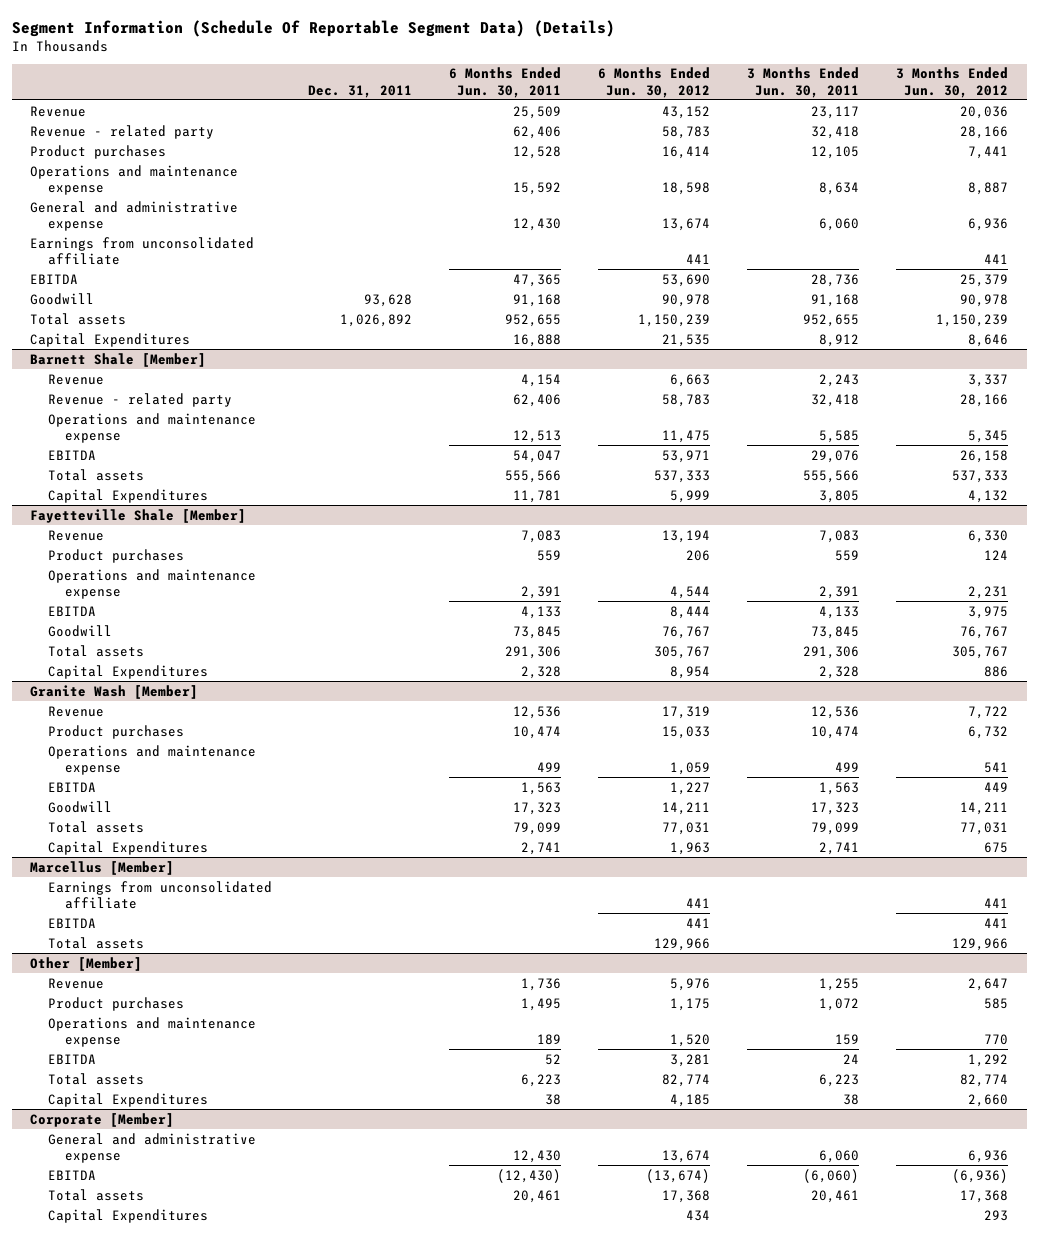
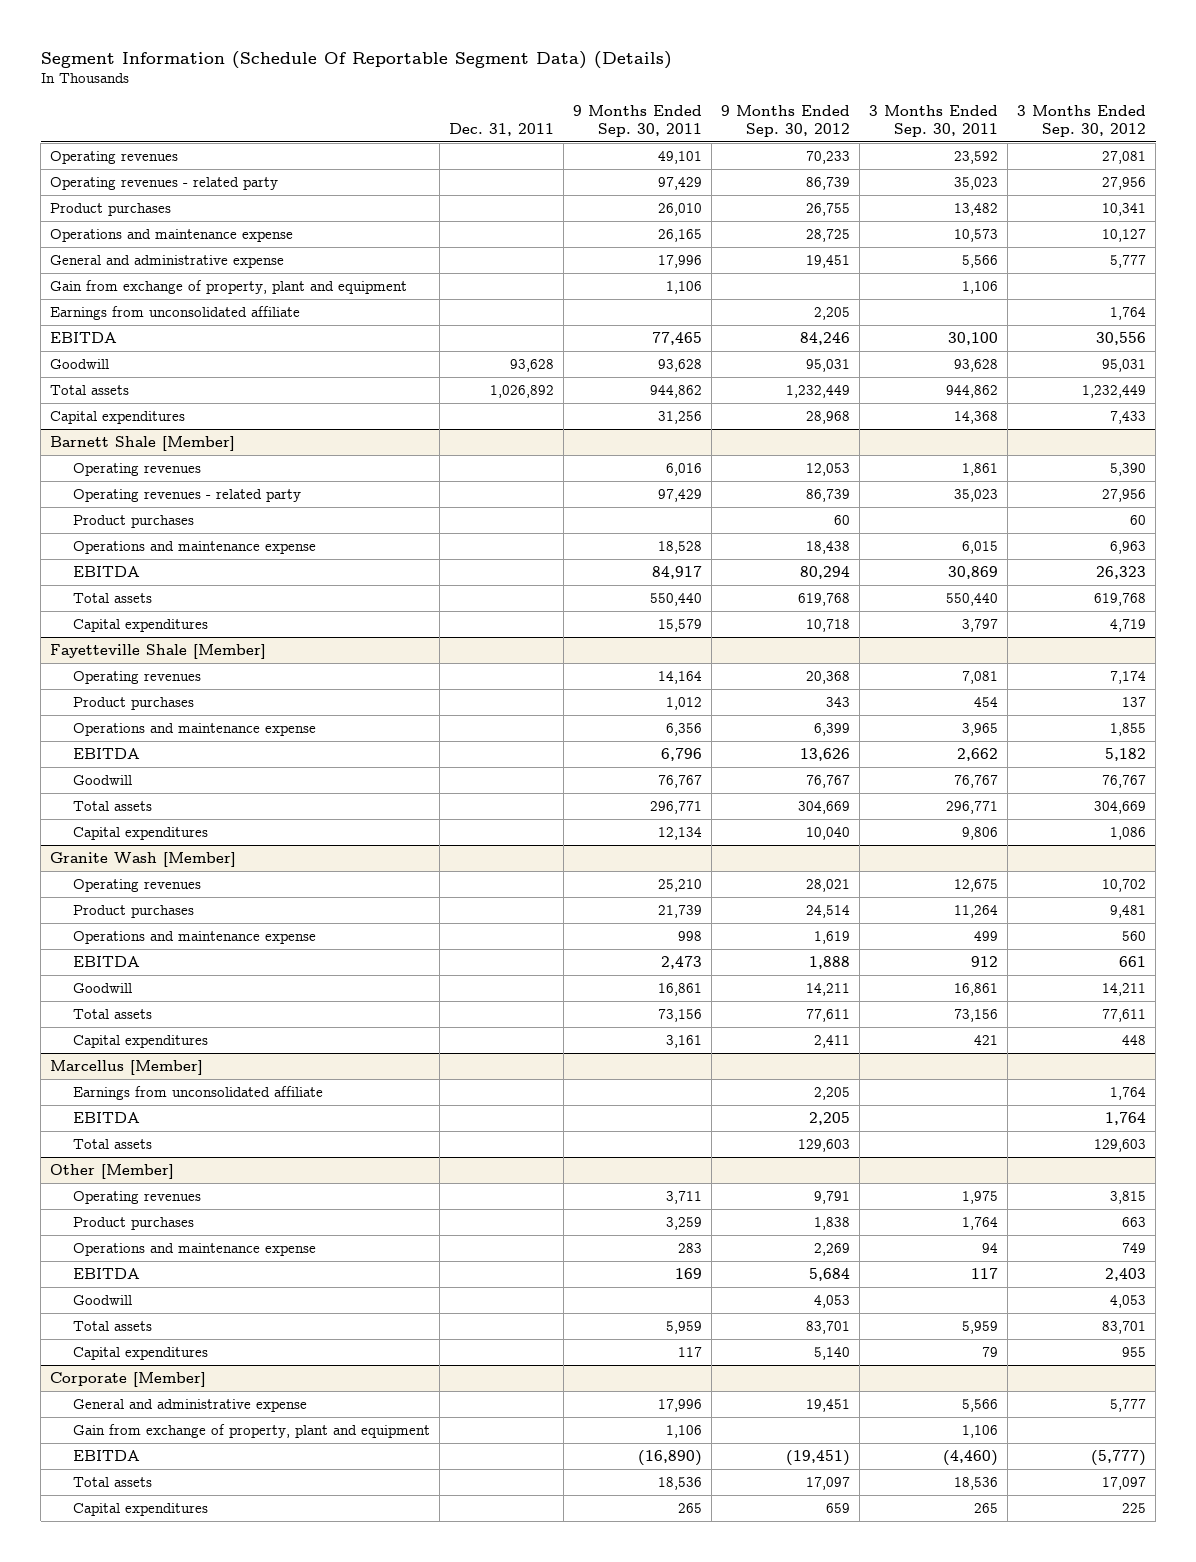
[449,67,562,98] 6 Months Ended Jun. 30, 2011 -> none
[598,67,711,98] 6 Months Ended Jun. 30, 2012 -> none
[747,67,860,98] 3 Months Ended Jun. 30, 2011 -> none
[896,67,1009,98] 3 Months Ended Jun. 30, 2012 -> none
none -> [573,105,703,137] 9 Months Ended Sep. 30, 2011
none -> [721,105,851,137] 9 Months Ended Sep. 30, 2012
none -> [869,105,999,137] 3 Months Ended Sep. 30, 2011
none -> [1017,105,1147,137] 3 Months Ended Sep. 30, 2012
[30,105,87,117] Revenue -> [50,151,179,165] Operating revenues
[30,124,215,139] Revenue - related party -> [50,177,279,191] Operating revenues - related party
none -> [50,280,408,295] Gain from exchange of property, plant and equipment
[30,332,191,347] Capital Expenditures -> [50,411,186,425] Capital expenditures
[47,373,104,385] Revenue -> [73,463,202,477] Operating revenues
[47,392,232,407] Revenue - related party -> [73,489,302,503] Operating revenues - related party
none -> [73,515,195,529] Product purchases
[47,488,208,503] Capital Expenditures -> [73,619,209,633] Capital expenditures
[47,529,104,541] Revenue -> [73,671,202,685] Operating revenues
[47,664,208,679] Capital Expenditures -> [73,827,209,841] Capital expenditures
[47,705,104,717] Revenue -> [73,879,202,893] Operating revenues
[47,840,208,855] Capital Expenditures -> [73,1035,209,1049] Capital expenditures
[47,977,104,989] Revenue -> [73,1191,202,1205] Operating revenues
none -> [73,1295,133,1306] Goodwill
[47,1092,208,1107] Capital Expenditures -> [73,1347,209,1361] Capital expenditures
none -> [73,1424,431,1439] Gain from exchange of property, plant and equipment
[47,1208,208,1223] Capital Expenditures -> [73,1503,209,1517] Capital expenditures

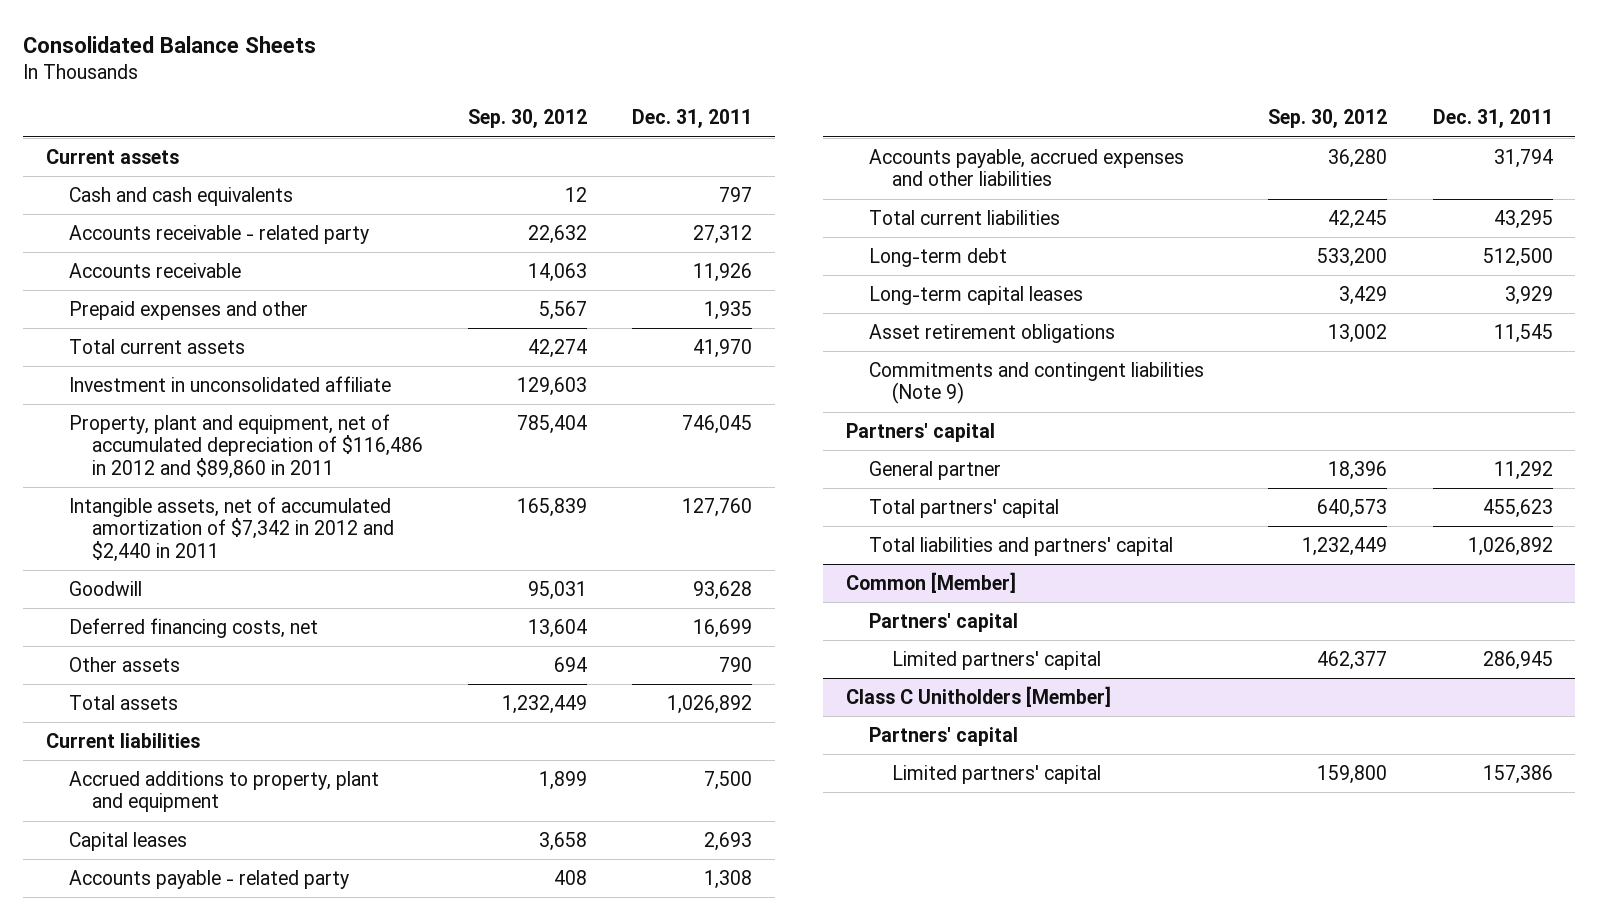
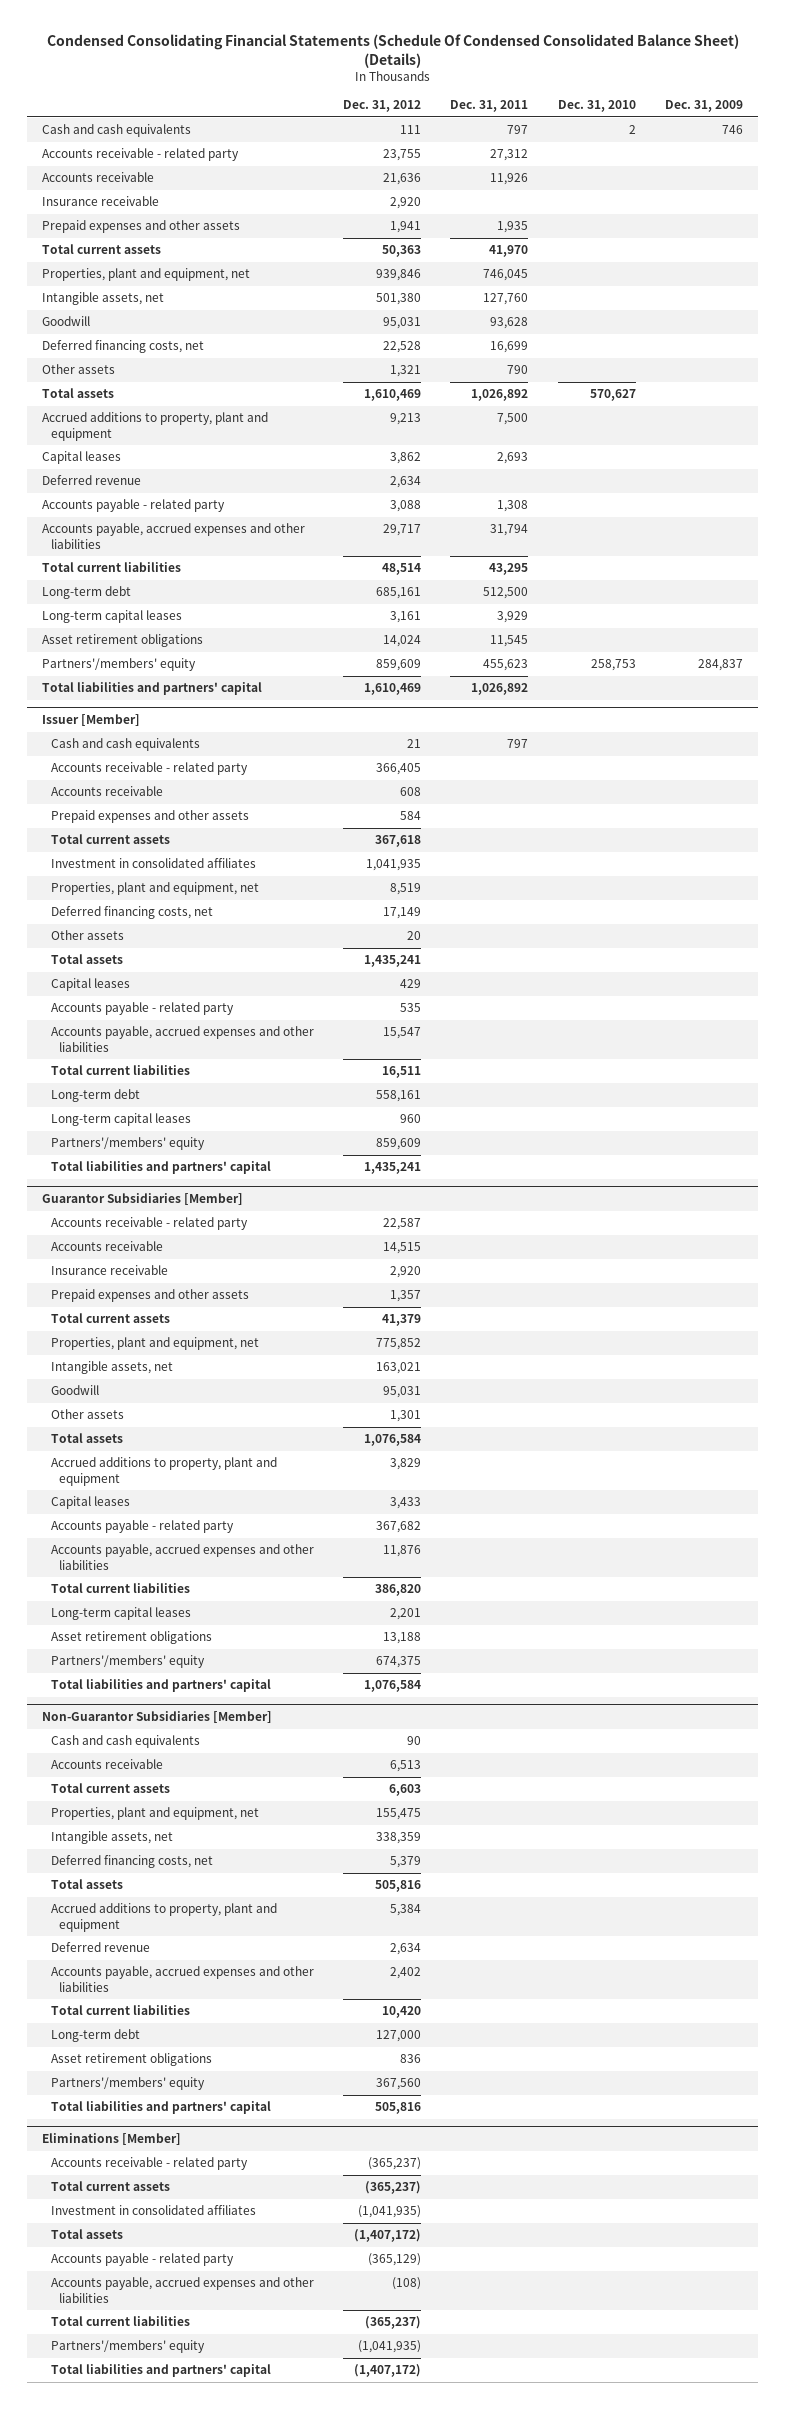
[23,36,317,54] Consolidated Balance Sheets -> [46,34,739,68] Condensed Consolidating Financial Statements (Schedule Of Condensed Consolidated Balance Sheet) (Details)
[468,109,588,129] Sep. 30, 2012 -> none
none -> [343,100,422,113] Dec. 31, 2012
none -> [557,100,636,113] Dec. 31, 2010
none -> [665,100,744,113] Dec. 31, 2009
[46,148,180,164] Current assets -> none
none -> [42,196,160,207] Insurance receivable
[68,300,308,320] Prepaid expenses and other -> [42,220,241,234] Prepaid expenses and other assets
[68,375,391,392] Investment in unconsolidated affiliate -> none
[68,413,423,480] Property, plant and equipment, net of accumulated depreciation of $116,486 in 2012 and $89,860 in 2011 -> [42,268,251,282] Properties, plant and equipment, net
[68,496,394,563] Intangible assets, net of accumulated amortization of $7,342 in 2012 and $2,440 in 2011 -> [42,292,165,306] Intangible assets, net
[46,732,201,748] Current liabilities -> none
none -> [42,475,142,486] Deferred revenue
[868,361,1204,405] Commitments and contingent liabilities (Note 9) -> none
[846,422,996,442] Partners' capital -> none
[868,460,1001,480] General partner -> none
[868,498,1059,518] Total partners' capital -> [42,658,197,672] Partners'/members' equity
[846,571,1017,593] Common [Member] -> none
[868,612,1018,632] Partners' capital -> none
[891,650,1101,670] Limited partners' capital -> none
[846,685,1112,707] Class C Unitholders [Member] -> none
[868,726,1018,746] Partners' capital -> none
[891,764,1101,784] Limited partners' capital -> none
none -> [42,714,141,727] Issuer [Member]
none -> [50,738,200,752] Cash and cash equivalents
none -> [50,762,248,776] Accounts receivable - related party
none -> [50,786,163,797] Accounts receivable
none -> [50,810,249,824] Prepaid expenses and other assets
none -> [50,834,170,845] Total current assets
none -> [50,858,256,869] Investment in consolidated affiliates
none -> [50,882,259,896] Properties, plant and equipment, net
none -> [50,906,213,920] Deferred financing costs, net
none -> [50,930,124,941] Other assets
none -> [50,954,123,965] Total assets
none -> [50,978,130,992] Capital leases
none -> [50,1002,234,1016] Accounts payable - related party
none -> [50,1026,314,1052] Accounts payable, accrued expenses and other liabilities
none -> [50,1065,190,1076] Total current liabilities
none -> [50,1089,140,1103] Long-term debt
none -> [50,1113,191,1127] Long-term capital leases
none -> [50,1137,205,1151] Partners'/members' equity
none -> [50,1161,271,1175] Total liabilities and partners' capital
none -> [42,1193,244,1206] Guarantor Subsidiaries [Member]
none -> [50,1217,248,1231] Accounts receivable - related party
none -> [50,1241,163,1252] Accounts receivable
none -> [50,1265,168,1276] Insurance receivable
none -> [50,1289,249,1303] Prepaid expenses and other assets
none -> [50,1313,170,1324] Total current assets
none -> [50,1337,259,1351] Properties, plant and equipment, net
none -> [50,1361,173,1375] Intangible assets, net
none -> [50,1385,99,1396] Goodwill
none -> [50,1409,124,1420] Other assets
none -> [50,1433,123,1444] Total assets
none -> [50,1457,277,1486] Accrued additions to property, plant and equipment
none -> [50,1496,130,1510] Capital leases
none -> [50,1520,234,1534] Accounts payable - related party
none -> [50,1544,314,1570] Accounts payable, accrued expenses and other liabilities
none -> [50,1583,190,1594] Total current liabilities
none -> [50,1607,191,1621] Long-term capital leases
none -> [50,1631,212,1645] Asset retirement obligations
none -> [50,1655,205,1669] Partners'/members' equity
none -> [50,1679,271,1693] Total liabilities and partners' capital
none -> [42,1711,273,1724] Non-Guarantor Subsidiaries [Member]
none -> [50,1735,200,1749] Cash and cash equivalents
none -> [50,1759,163,1770] Accounts receivable
none -> [50,1783,170,1794] Total current assets
none -> [50,1807,259,1821] Properties, plant and equipment, net
none -> [50,1831,173,1845] Intangible assets, net
none -> [50,1855,213,1869] Deferred financing costs, net
none -> [50,1879,123,1890] Total assets
none -> [50,1903,277,1932] Accrued additions to property, plant and equipment
none -> [50,1942,150,1953] Deferred revenue
none -> [50,1966,314,1992] Accounts payable, accrued expenses and other liabilities
none -> [50,2005,190,2016] Total current liabilities
none -> [50,2029,140,2043] Long-term debt
none -> [50,2053,212,2067] Asset retirement obligations
none -> [50,2077,205,2091] Partners'/members' equity
none -> [50,2101,271,2115] Total liabilities and partners' capital
none -> [42,2133,182,2146] Eliminations [Member]
none -> [50,2157,248,2171] Accounts receivable - related party
none -> [50,2181,170,2192] Total current assets
none -> [50,2205,256,2216] Investment in consolidated affiliates
none -> [50,2229,123,2240] Total assets
none -> [50,2253,234,2267] Accounts payable - related party
none -> [50,2277,314,2303] Accounts payable, accrued expenses and other liabilities
none -> [50,2316,190,2327] Total current liabilities
none -> [50,2340,205,2354] Partners'/members' equity
none -> [50,2364,271,2378] Total liabilities and partners' capital

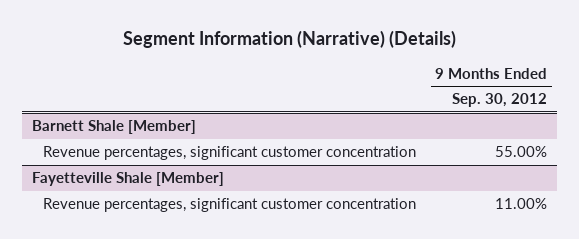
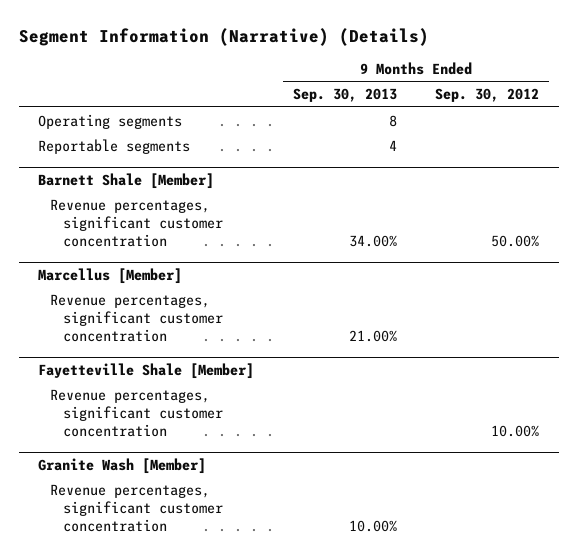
none -> [292,88,397,103] Sep. 30, 2013
none -> [38,113,183,129] Operating segments
none -> [38,138,191,154] Reportable segments
[495,146,548,158] 55.00% -> [491,234,540,247] 50.00%
none -> [38,267,183,284] Marcellus [Member]
none -> [50,293,223,342] Revenue percentages, significant customer concentration
[495,198,548,210] 11.00% -> [491,424,540,437] 10.00%
none -> [38,457,207,474] Granite Wash [Member]
none -> [50,483,223,532] Revenue percentages, significant customer concentration

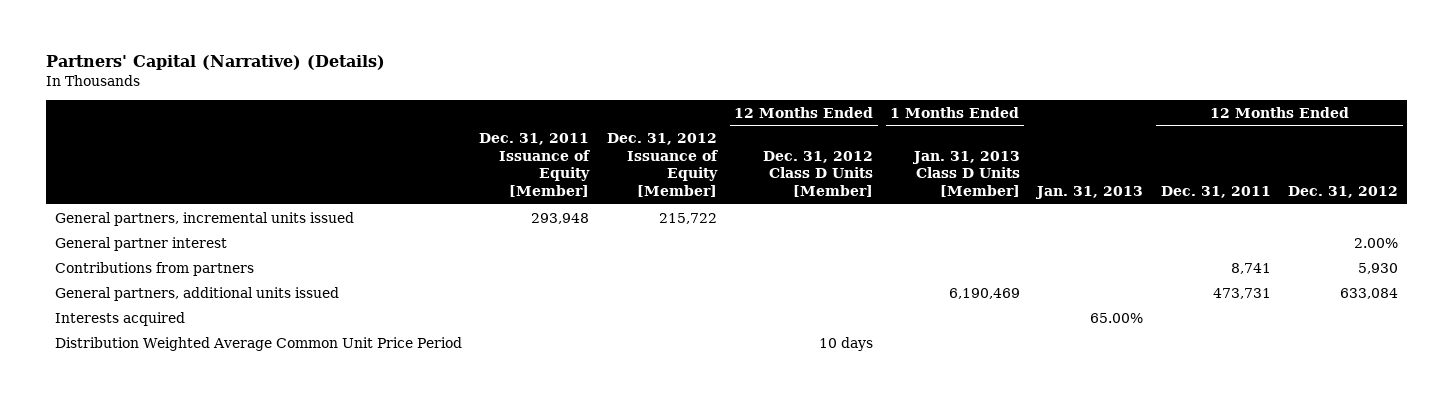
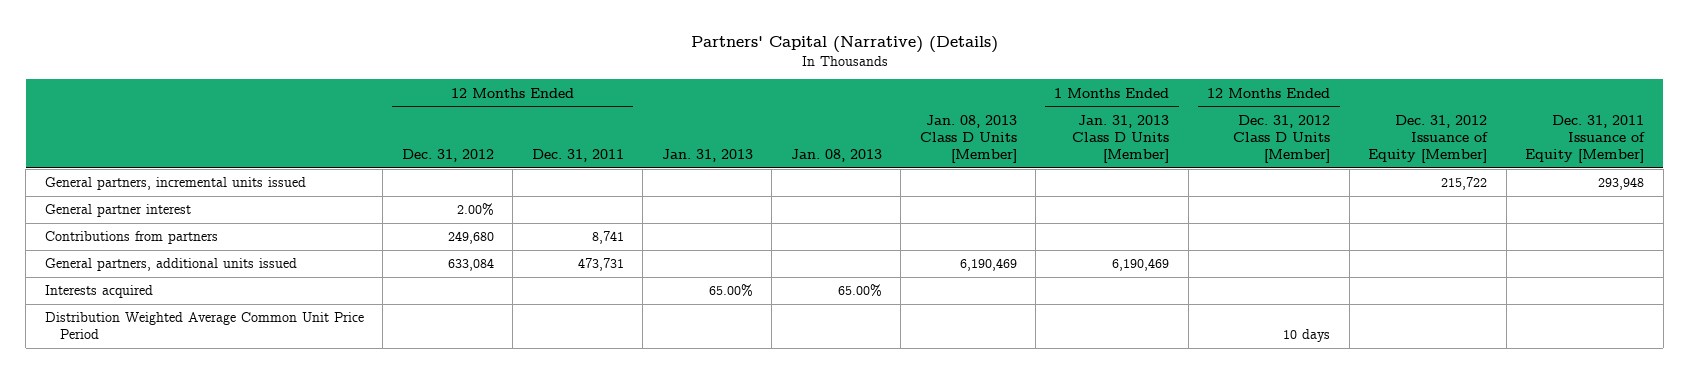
none -> [790,148,882,162] Jan. 08, 2013
none -> [919,114,1017,163] Jan. 08, 2013 Class D Units [Member]
[1358,262,1399,274] 5,930 -> [447,231,494,245] 249,680

